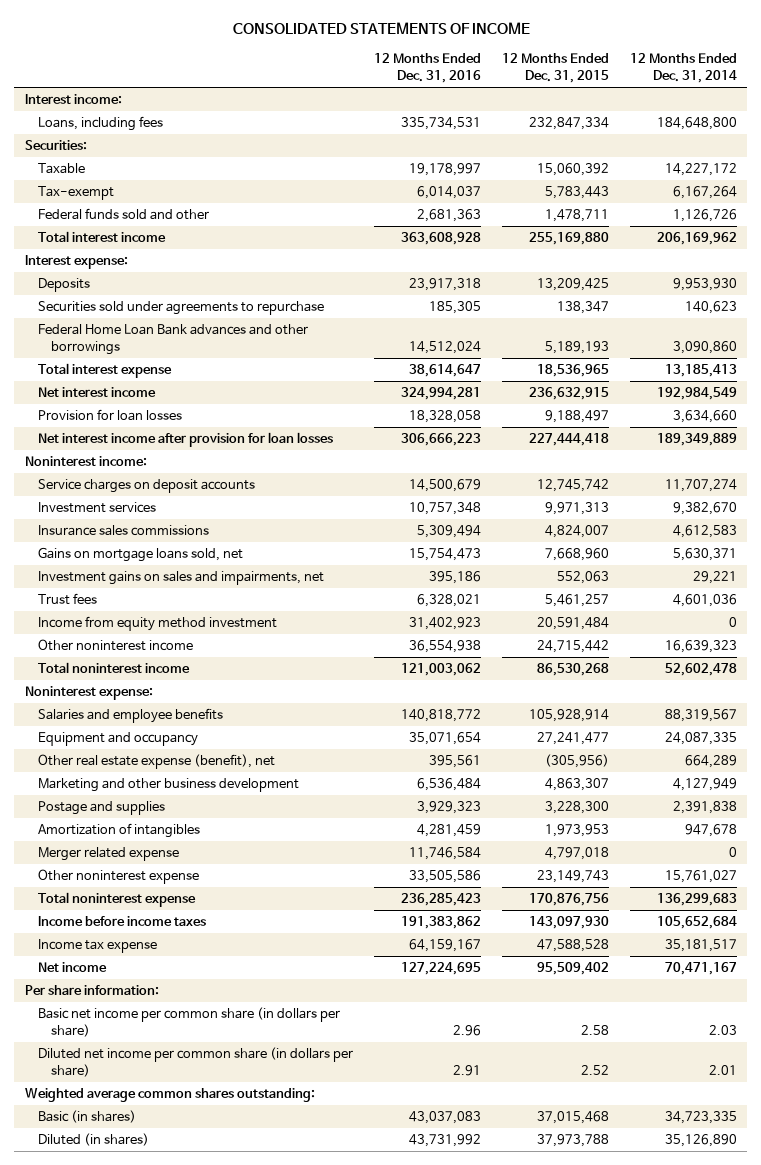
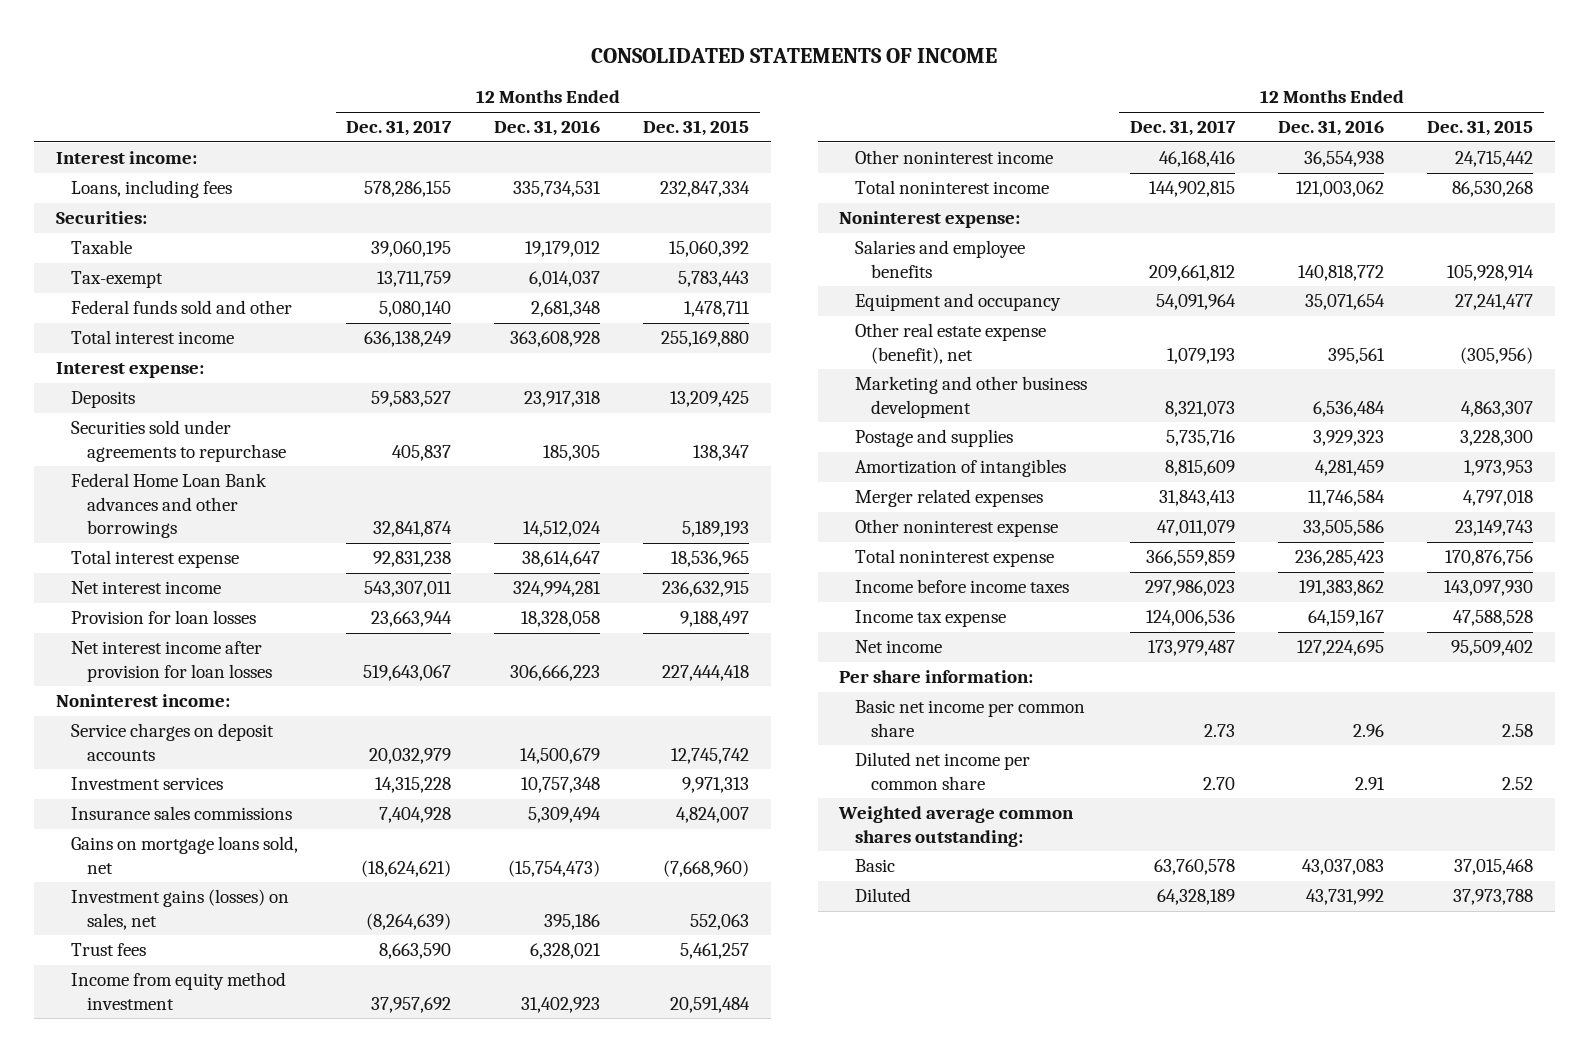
[629,53,737,84] 12 Months Ended Dec. 31, 2014 -> none
none -> [346,120,453,137] Dec. 31, 2017
[408,163,481,177] 19,178,997 -> [525,241,601,258] 19,179,012
[416,209,481,223] 2,681,363 -> [531,301,601,318] 2,681,348
[408,548,481,562] 15,754,473 -> [508,859,601,877] (15,754,473)
[544,548,609,562] 7,668,960 -> [663,859,750,877] (7,668,960)
[37,571,324,586] Investment gains on sales and impairments, net -> [71,889,290,930] Investment gains (losses) on sales, net
[37,847,179,862] Merger related expense -> [855,489,1044,508] Merger related expenses
[37,1007,340,1038] Basic net income per common share (in dollars per share) -> [855,700,1086,737] Basic net income per common share
[37,1047,353,1078] Diluted net income per common share (in dollars per share) -> [855,752,1031,790] Diluted net income per common share
[37,1110,136,1124] Basic (in shares) -> [855,859,896,873] Basic
[37,1133,149,1147] Diluted (in shares) -> [855,888,912,903] Diluted

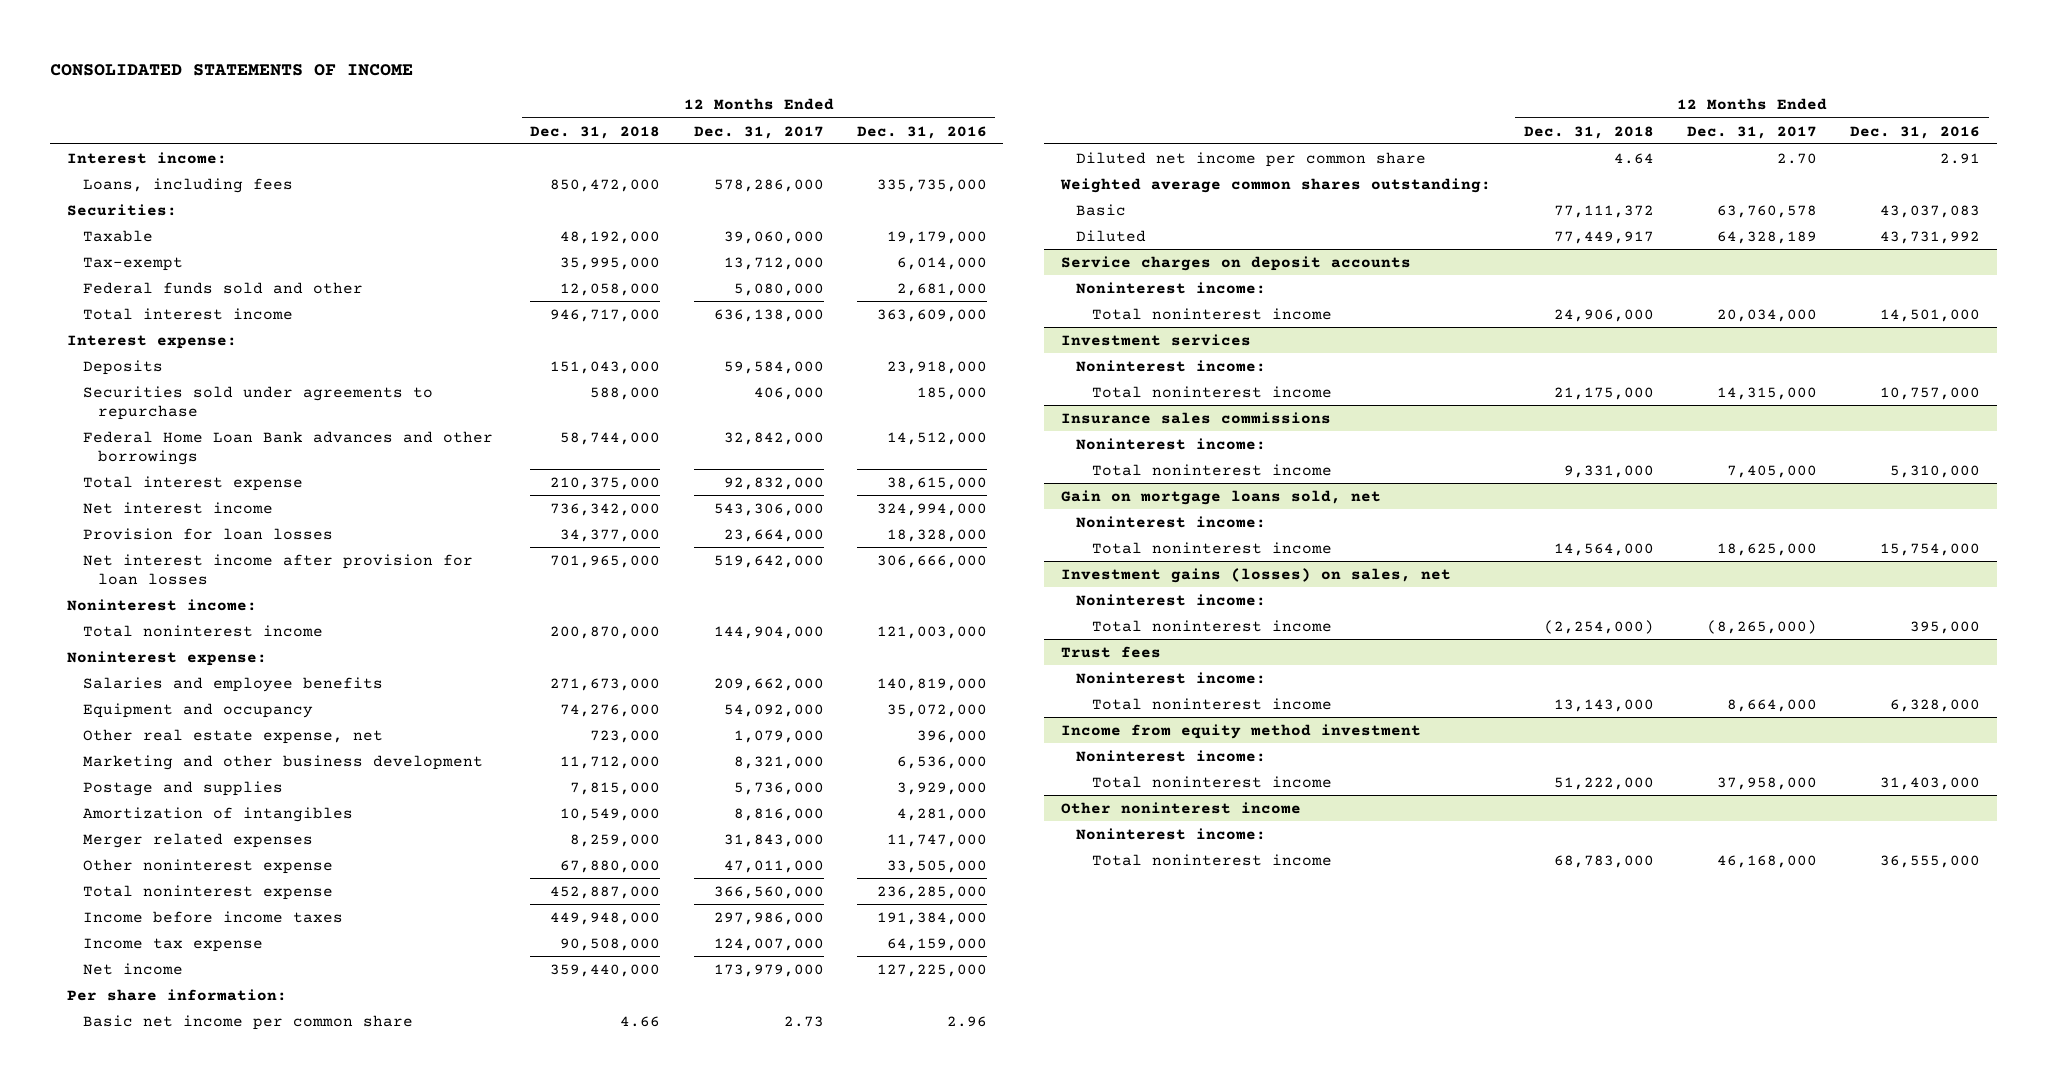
[643,120,750,137] Dec. 31, 2015 -> none
none -> [530,125,661,139] Dec. 31, 2018
[364,181,452,198] 578,286,155 -> [713,178,824,192] 578,286,000
[513,181,602,198] 335,734,531 -> [876,178,987,192] 335,735,000
[371,241,452,258] 39,060,195 -> [723,230,824,244] 39,060,000
[525,241,601,258] 19,179,012 -> [886,230,987,244] 19,179,000
[377,271,452,288] 13,711,759 -> [723,256,824,270] 13,712,000
[529,271,601,288] 6,014,037 -> [896,256,987,270] 6,014,000
[379,301,452,318] 5,080,140 -> [733,282,824,296] 5,080,000
[531,301,601,318] 2,681,348 -> [896,282,987,296] 2,681,000
[364,331,452,348] 636,138,249 -> [713,308,824,322] 636,138,000
[510,331,601,348] 363,608,928 -> [876,308,987,322] 363,609,000
[371,391,452,408] 59,583,527 -> [723,360,824,374] 59,584,000
[524,391,601,408] 23,917,318 -> [886,360,987,374] 23,918,000
[392,444,452,461] 405,837 -> [753,386,824,400] 406,000
[543,444,601,461] 185,305 -> [916,386,987,400] 185,000
[373,520,453,537] 32,841,874 -> [723,431,824,445] 32,842,000
[523,520,602,537] 14,512,024 -> [886,431,987,445] 14,512,000
[373,551,452,568] 92,831,238 -> [723,476,824,490] 92,832,000
[522,551,601,568] 38,614,647 -> [886,476,987,490] 38,615,000
[364,581,453,598] 543,307,011 -> [713,502,824,516] 543,306,000
[513,581,602,598] 324,994,281 -> [876,502,987,516] 324,994,000
[371,611,453,628] 23,663,944 -> [723,528,824,542] 23,664,000
[521,611,601,628] 18,328,058 -> [886,528,987,542] 18,328,000
[363,664,452,681] 519,643,067 -> [713,554,824,568] 519,642,000
[510,664,601,681] 306,666,223 -> [876,554,987,568] 306,666,000
[71,723,275,761] Service charges on deposit accounts -> none
[71,777,224,791] Investment services -> none
[71,806,293,821] Insurance sales commissions -> none
[71,836,299,874] Gains on mortgage loans sold, net -> none
[71,889,290,930] Investment gains (losses) on sales, net -> none
[71,943,147,957] Trust fees -> none
[71,972,287,1010] Income from equity method investment -> none
[855,150,1054,165] Other noninterest income -> none
[1149,181,1236,198] 144,902,815 -> [713,625,824,639] 144,904,000
[1296,181,1385,198] 121,003,062 -> [876,625,987,639] 121,003,000
[1149,264,1236,281] 209,661,812 -> [713,677,824,691] 209,662,000
[1298,264,1385,281] 140,818,772 -> [876,677,987,691] 140,819,000
[1156,294,1237,311] 54,091,964 -> [723,703,824,717] 54,092,000
[1305,294,1386,311] 35,071,654 -> [886,703,987,717] 35,072,000
[855,323,1047,364] Other real estate expense (benefit), net -> [82,728,383,744] Other real estate expense, net
[1167,347,1236,364] 1,079,193 -> [733,729,824,743] 1,079,000
[1328,347,1386,364] 395,561 -> [916,729,987,743] 396,000
[1165,400,1236,417] 8,321,073 -> [733,755,824,769] 8,321,000
[1313,400,1386,417] 6,536,484 -> [896,755,987,769] 6,536,000
[1166,430,1236,447] 5,735,716 -> [733,781,824,795] 5,736,000
[1313,430,1385,447] 3,929,323 -> [896,781,987,795] 3,929,000
[1165,460,1236,477] 8,815,609 -> [733,807,824,821] 8,816,000
[1315,460,1385,477] 4,281,459 -> [896,807,987,821] 4,281,000
[1159,490,1236,507] 31,843,413 -> [723,833,824,847] 31,843,000
[1308,490,1386,507] 11,746,584 -> [886,833,987,847] 11,747,000
[1157,520,1236,537] 47,011,079 -> [723,859,824,873] 47,011,000
[1303,520,1385,537] 33,505,586 -> [886,859,987,873] 33,505,000
[1146,550,1236,567] 366,559,859 -> [713,885,824,899] 366,560,000
[1295,550,1385,567] 236,285,423 -> [876,885,987,899] 236,285,000
[1145,580,1236,597] 297,986,023 -> [713,911,824,925] 297,986,000
[1299,580,1385,597] 191,383,862 -> [876,911,987,925] 191,384,000
[1146,610,1236,627] 124,006,536 -> [713,937,824,951] 124,007,000
[1308,610,1385,627] 64,159,167 -> [886,937,987,951] 64,159,000
[1148,640,1236,657] 173,979,487 -> [713,963,824,977] 173,979,000
[1297,640,1385,657] 127,224,695 -> [876,963,987,977] 127,225,000
none -> [1060,255,1411,271] Service charges on deposit accounts
none -> [1076,281,1267,294] Noninterest income:
none -> [1091,307,1332,320] Total noninterest income
none -> [1060,333,1251,346] Investment services
none -> [1076,359,1267,372] Noninterest income:
none -> [1091,385,1332,398] Total noninterest income
none -> [1060,411,1331,424] Insurance sales commissions
none -> [1076,437,1267,450] Noninterest income:
none -> [1091,463,1332,476] Total noninterest income
none -> [1060,489,1381,505] Gain on mortgage loans sold, net
none -> [1076,515,1267,528] Noninterest income:
none -> [1091,541,1332,554] Total noninterest income
none -> [1060,567,1451,583] Investment gains (losses) on sales, net
none -> [1076,593,1267,606] Noninterest income:
none -> [1091,619,1332,632] Total noninterest income
none -> [1060,645,1161,658] Trust fees
none -> [1076,671,1267,684] Noninterest income:
none -> [1091,697,1332,710] Total noninterest income
none -> [1060,723,1421,739] Income from equity method investment
none -> [1076,749,1267,762] Noninterest income:
none -> [1091,775,1332,788] Total noninterest income
none -> [1060,801,1301,814] Other noninterest income
none -> [1076,827,1267,840] Noninterest income:
none -> [1091,853,1332,866] Total noninterest income

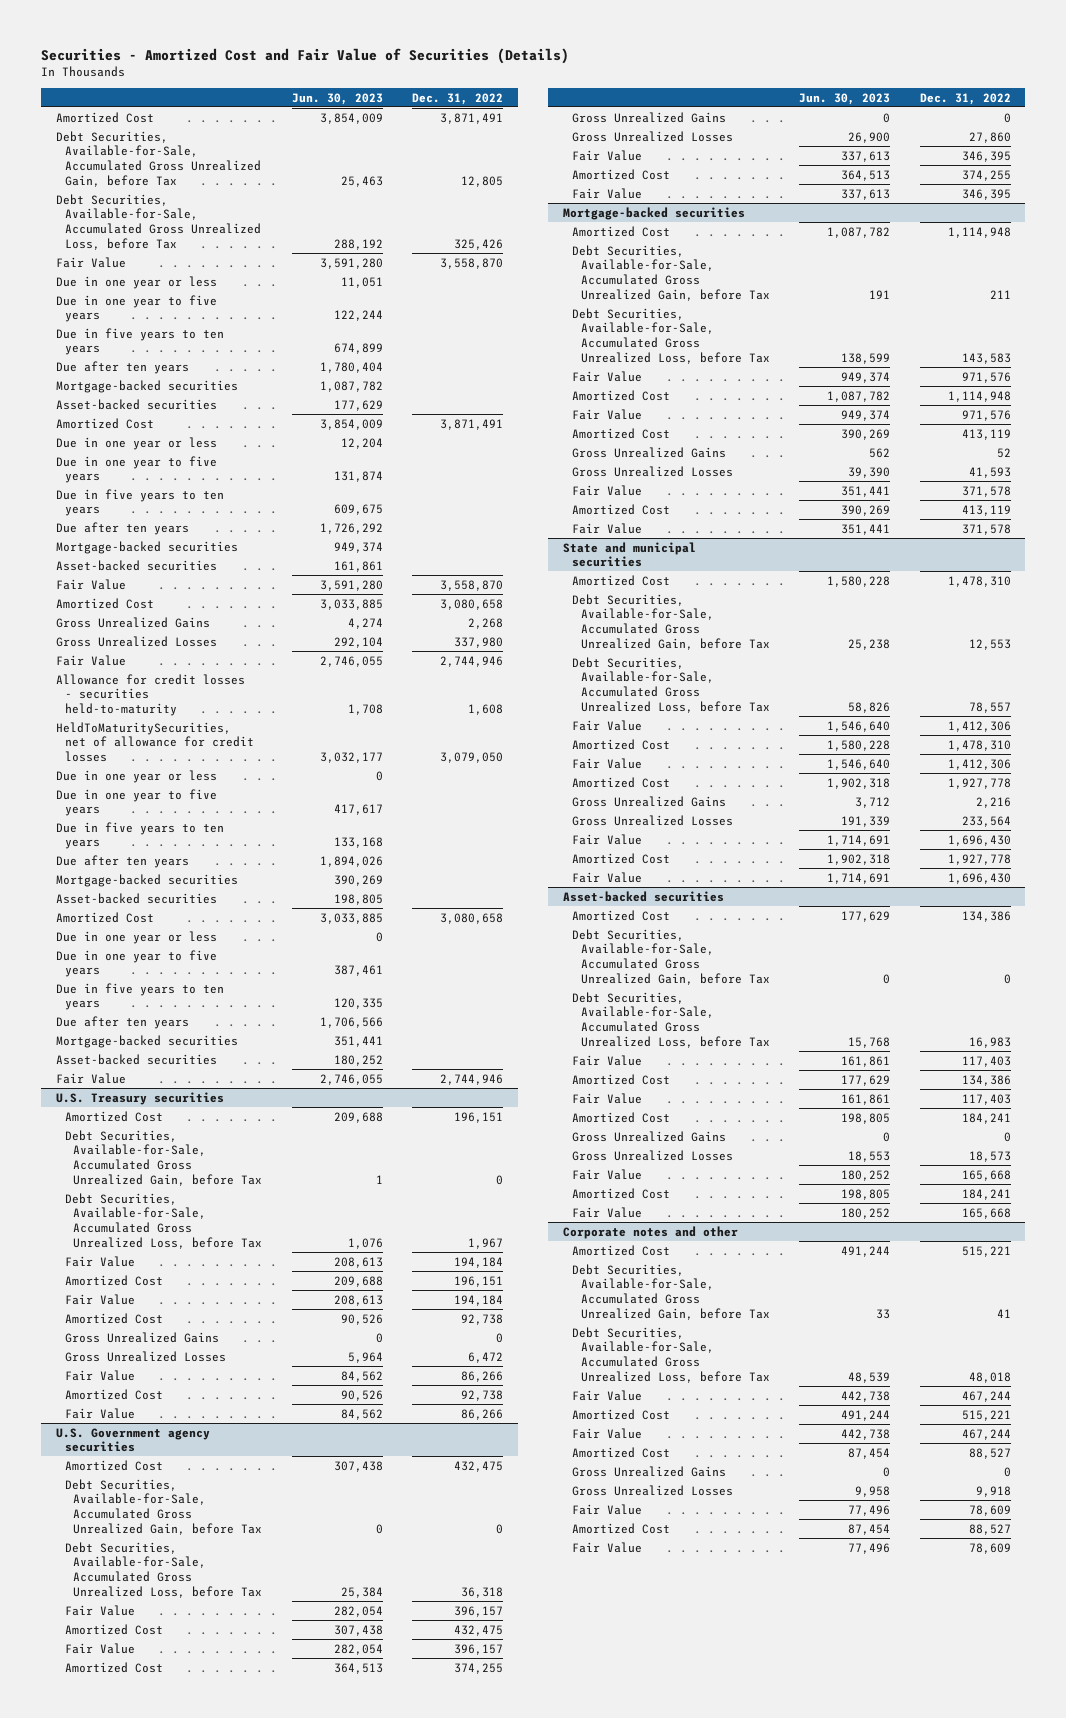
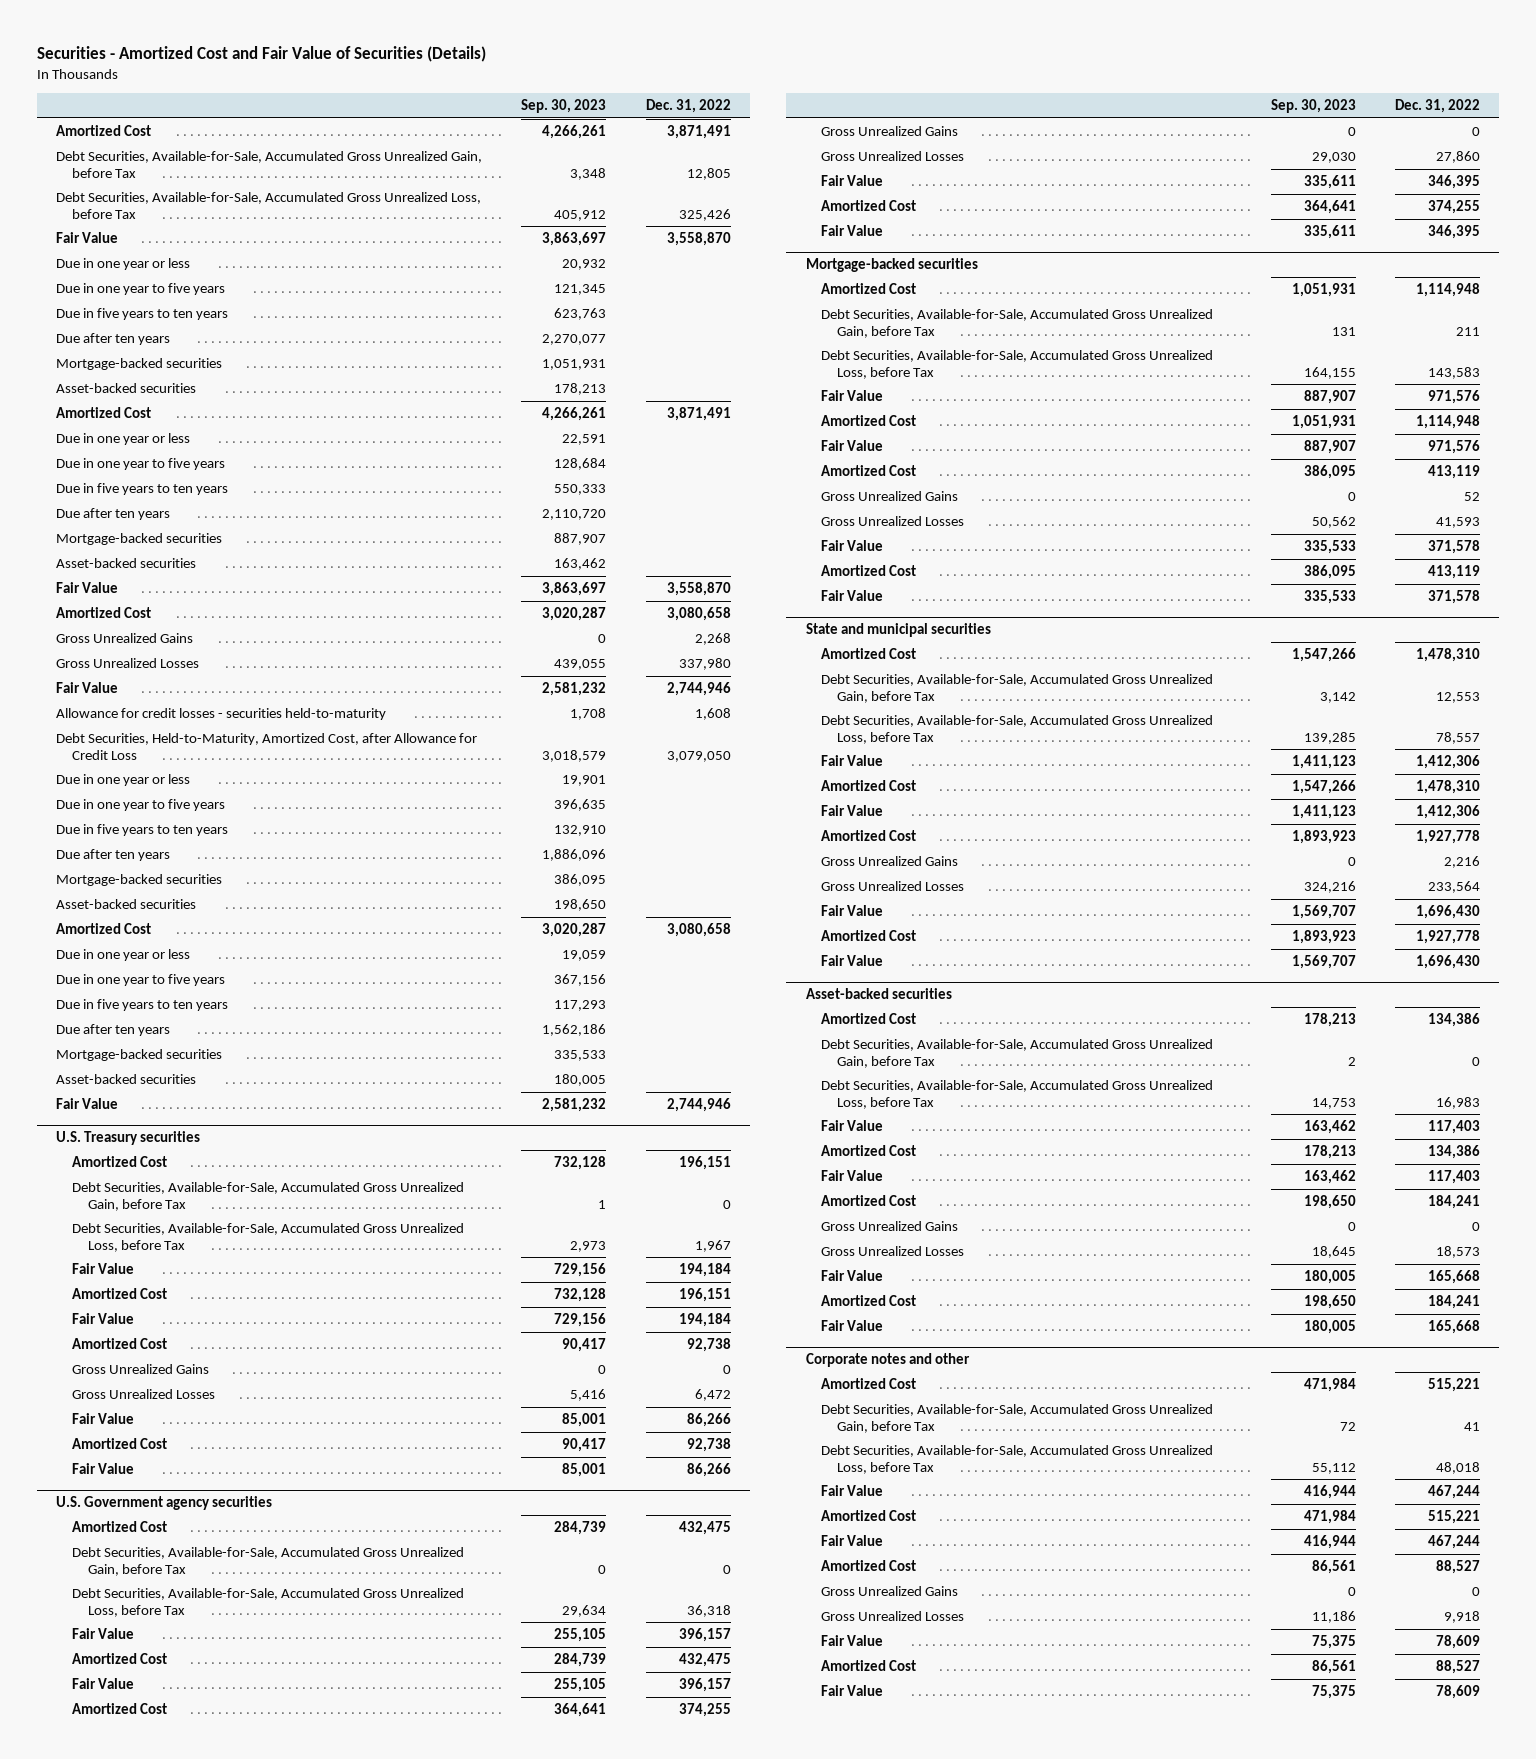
[291,92,383,105] Jun. 30, 2023 -> none
none -> [521,99,607,114] Sep. 30, 2023
[55,721,254,763] HeldToMaturitySecurities, net of allowance for credit losses -> [56,733,478,760] Debt Securities, Held-to-Maturity, Amortized Cost, after Allowance for Credit Loss

